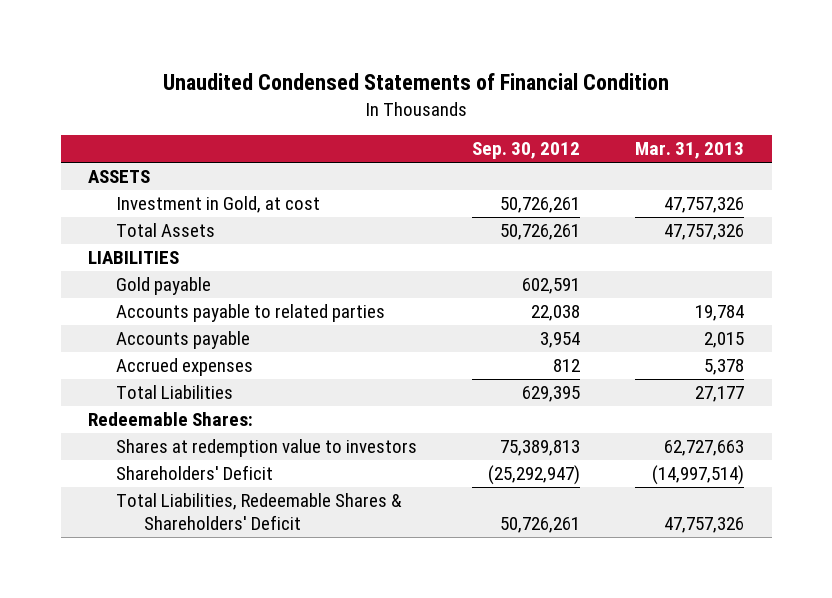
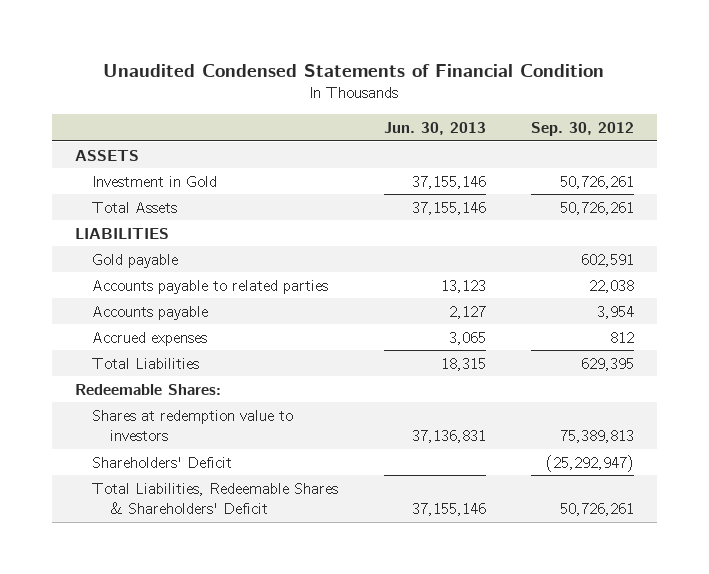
[635,142,745,160] Mar. 31, 2013 -> none
none -> [383,122,486,136] Jun. 30, 2013
[116,196,321,214] Investment in Gold, at cost -> [92,175,218,187] Investment in Gold

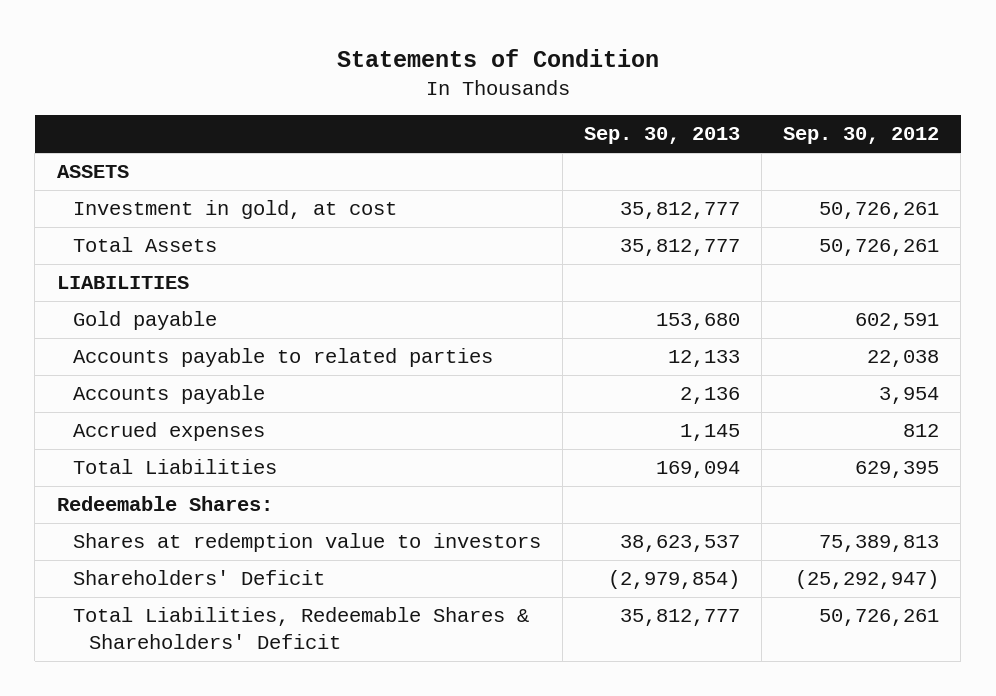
[103,63,605,77] Unaudited Condensed Statements of Financial Condition -> [336,48,659,67] Statements of Condition
[383,122,486,136] Jun. 30, 2013 -> none
none -> [584,127,741,145] Sep. 30, 2013
[92,175,218,187] Investment in Gold -> [72,200,397,220] Investment in gold, at cost

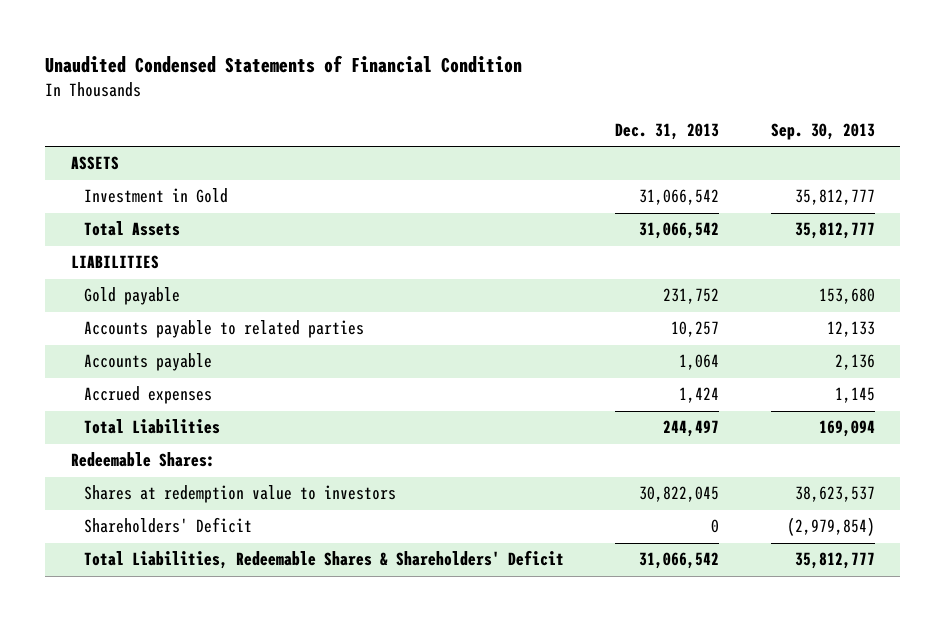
[336,48,659,67] Statements of Condition -> [45,55,523,74] Unaudited Condensed Statements of Financial Condition
[783,127,940,145] Sep. 30, 2012 -> none
none -> [615,123,720,141] Dec. 31, 2013
[72,200,397,220] Investment in gold, at cost -> [84,188,229,204] Investment in Gold

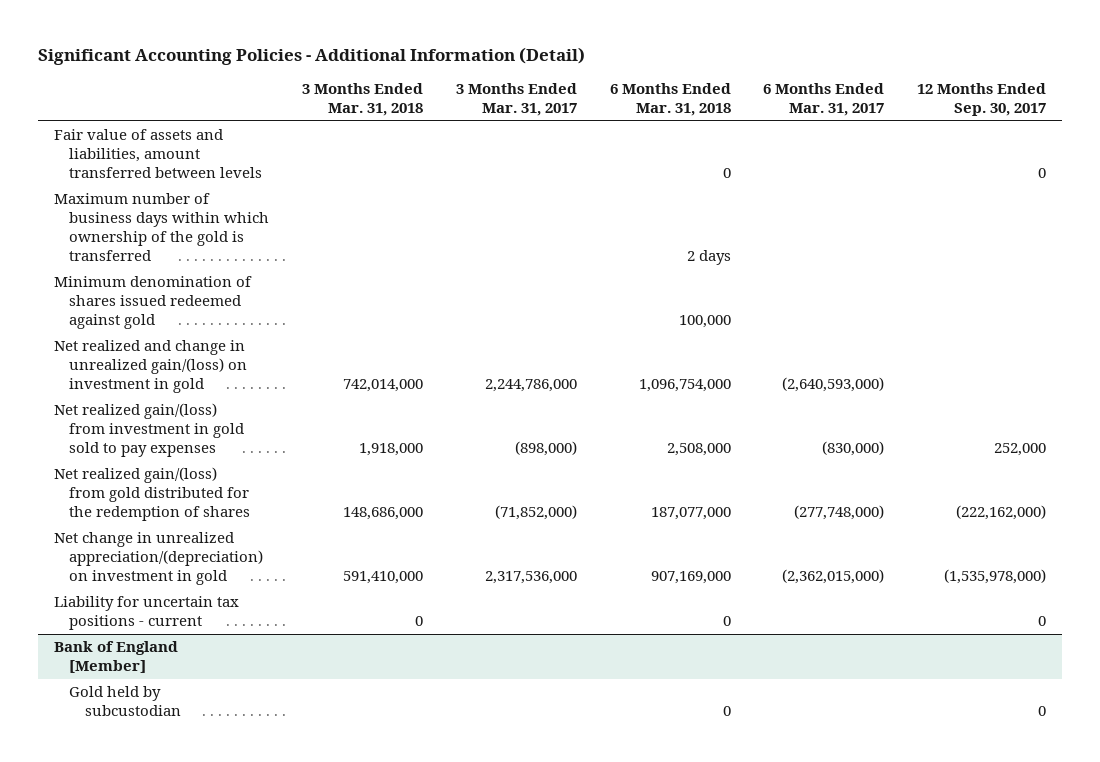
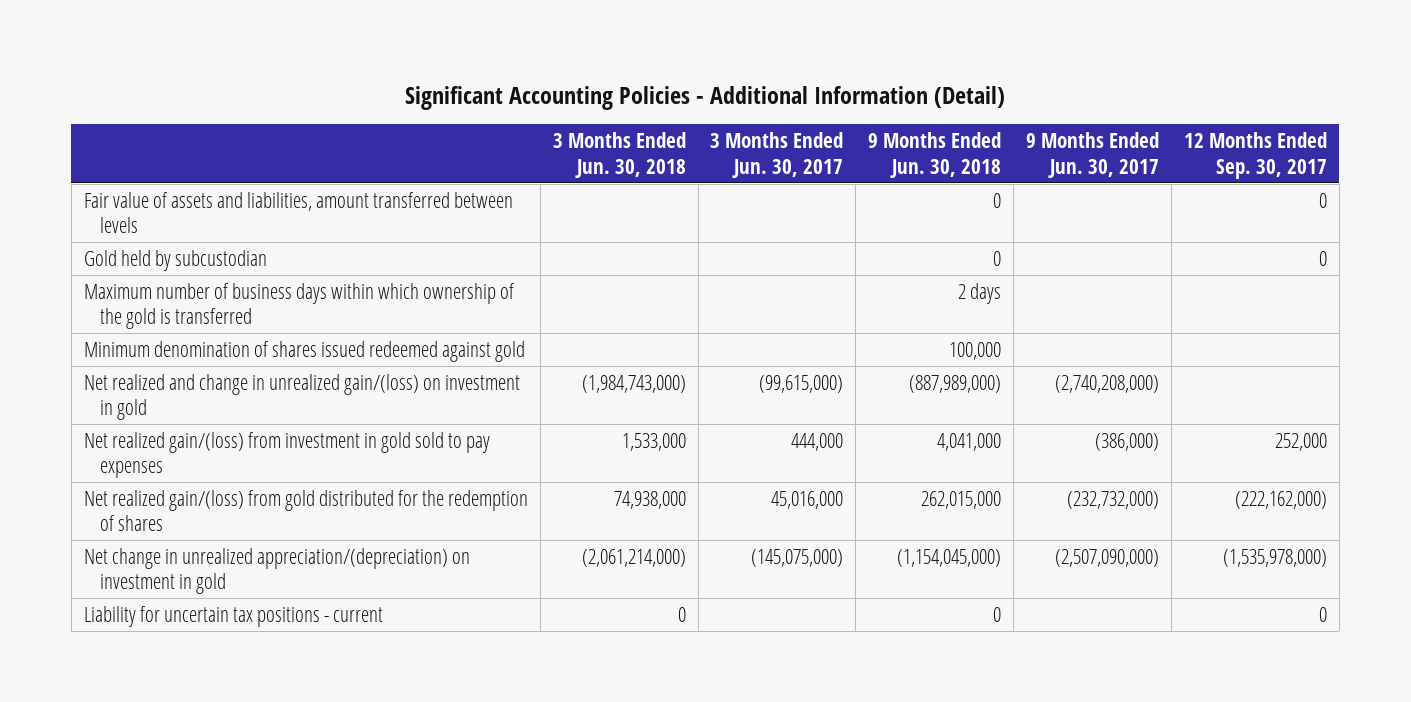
[302,83,424,117] 3 Months Ended Mar. 31, 2018 -> none
[455,83,577,117] 3 Months Ended Mar. 31, 2017 -> none
[609,83,731,117] 6 Months Ended Mar. 31, 2018 -> none
[763,83,885,117] 6 Months Ended Mar. 31, 2017 -> none
none -> [552,132,686,178] 3 Months Ended Jun. 30, 2018
none -> [710,132,844,178] 3 Months Ended Jun. 30, 2017
none -> [868,132,1002,178] 9 Months Ended Jun. 30, 2018
none -> [1026,132,1160,178] 9 Months Ended Jun. 30, 2017
none -> [83,249,267,271] Gold held by subcustodian
[54,641,179,674] Bank of England [Member] -> none
[69,686,181,717] Gold held by subcustodian -> none

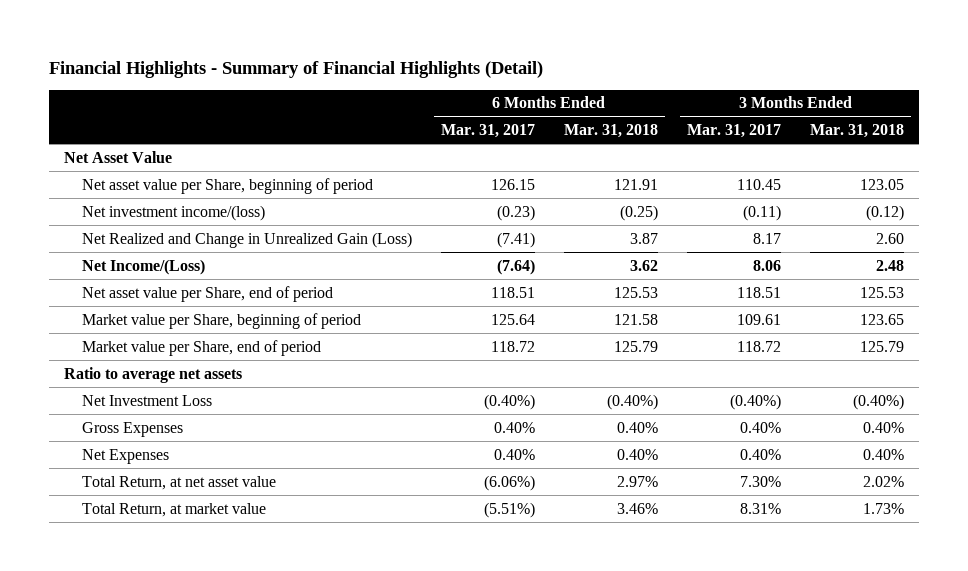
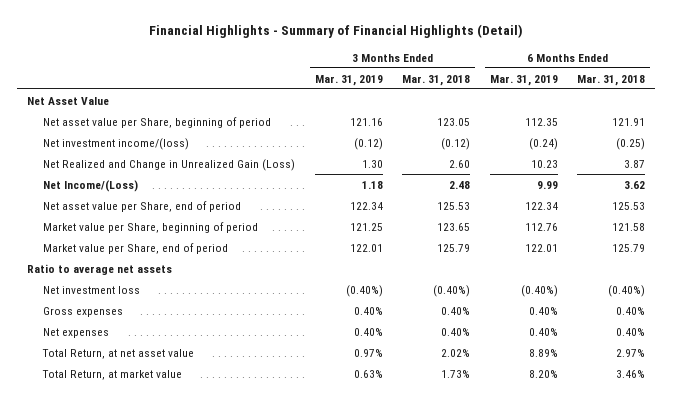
[440,124,535,139] Mar. 31, 2017 -> none
[687,124,782,139] Mar. 31, 2017 -> none
none -> [314,74,383,86] Mar. 31, 2019
none -> [489,74,558,86] Mar. 31, 2019
[81,394,212,406] Net Investment Loss -> [43,285,141,294] Net investment loss
[81,421,183,437] Gross Expenses -> [43,306,124,317] Gross expenses
[81,448,169,464] Net Expenses -> [43,327,110,338] Net expenses

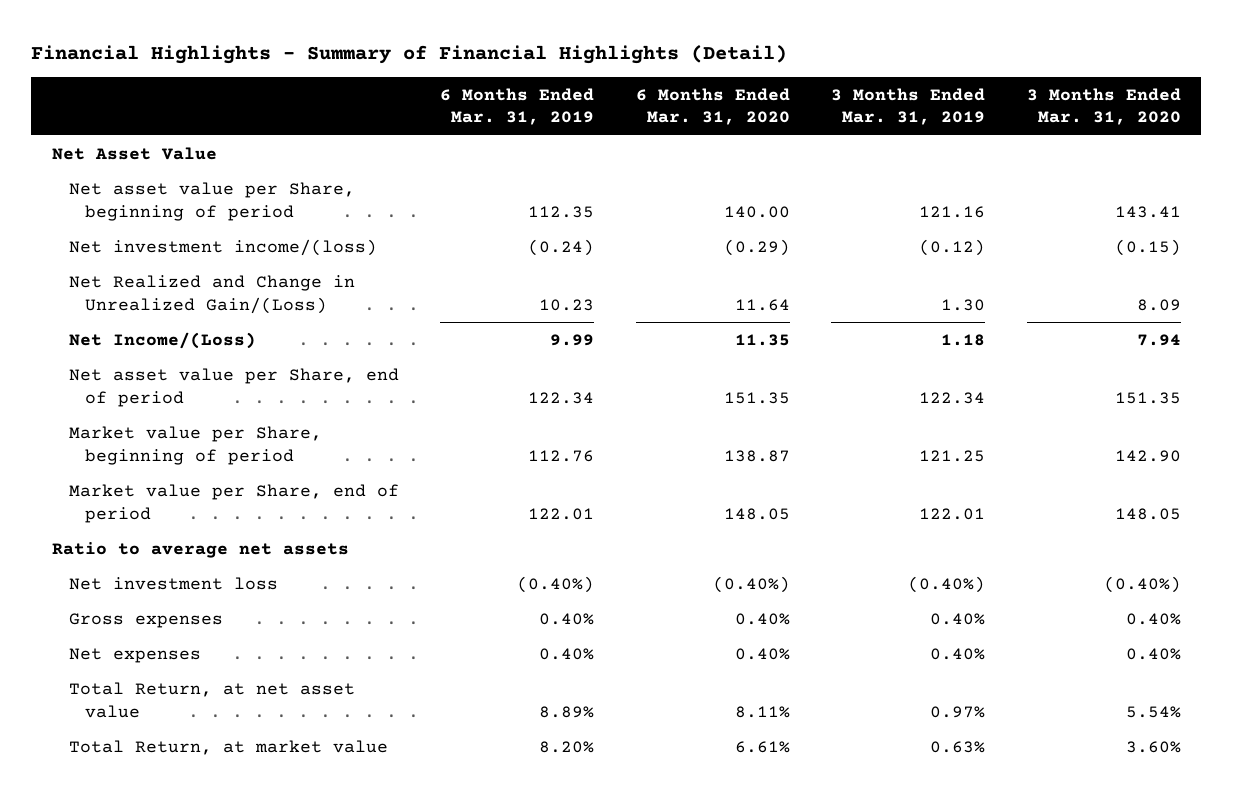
[402,74,471,86] Mar. 31, 2018 -> none
[577,74,646,86] Mar. 31, 2018 -> none
none -> [635,87,790,126] 6 Months Ended Mar. 31, 2020
none -> [1026,87,1181,126] 3 Months Ended Mar. 31, 2020
[43,158,296,171] Net Realized and Change in Unrealized Gain (Loss) -> [68,274,355,314] Net Realized and Change in Unrealized Gain/(Loss)

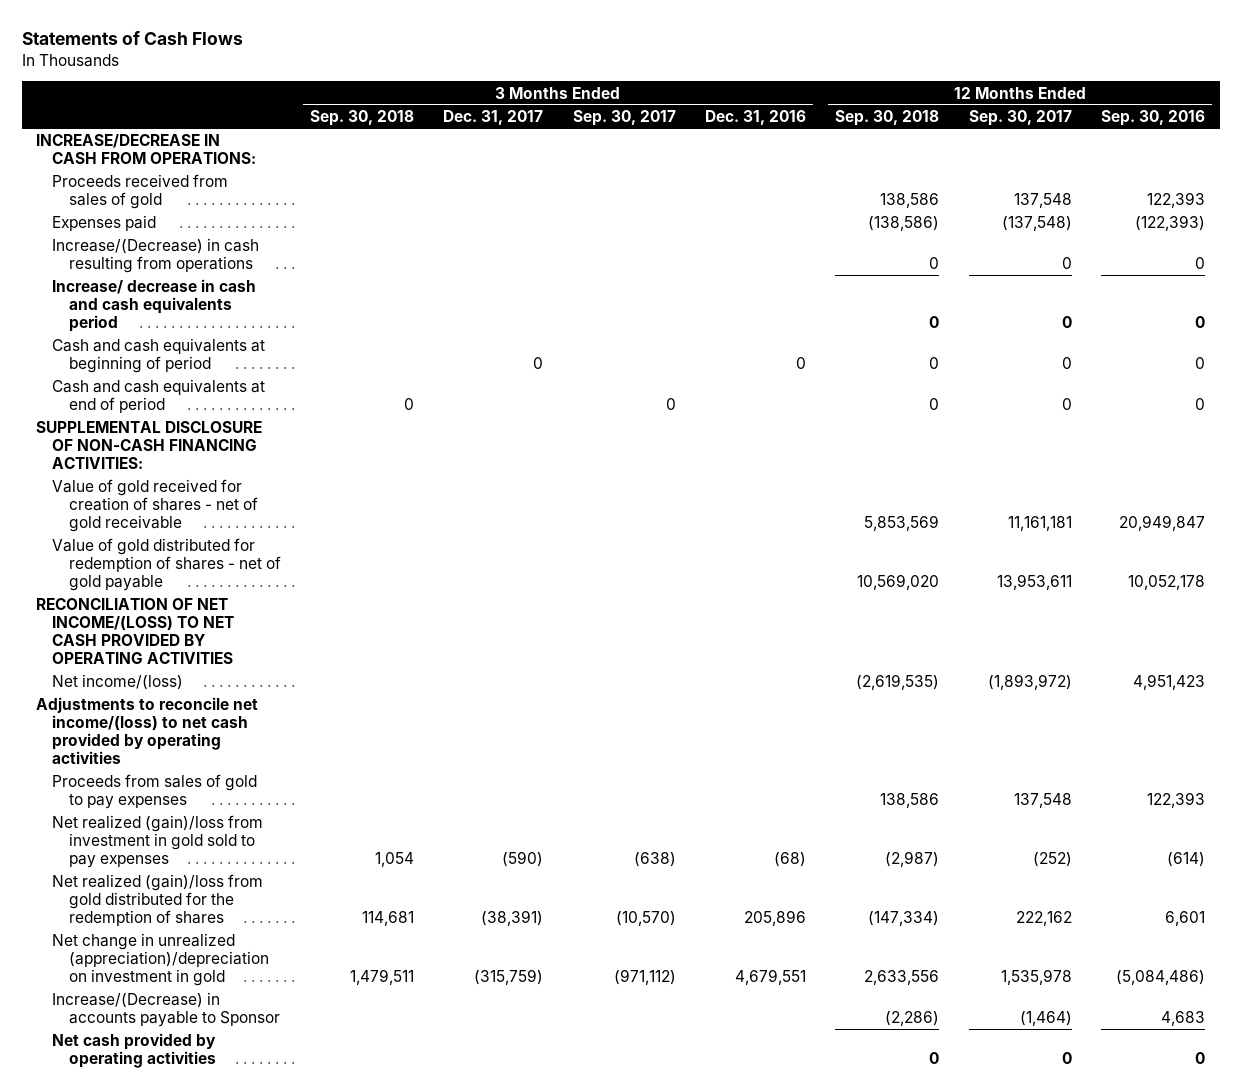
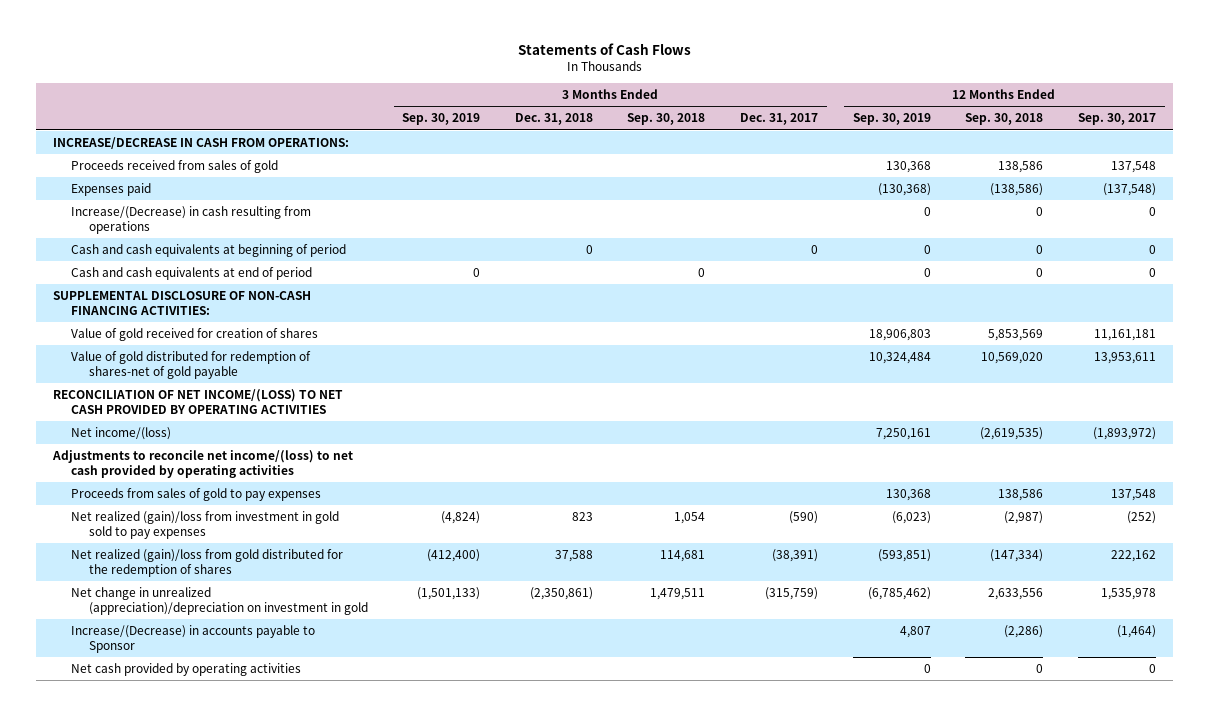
[572,110,676,127] Sep. 30, 2017 -> none
[705,110,807,126] Dec. 31, 2016 -> none
[1101,110,1206,127] Sep. 30, 2016 -> none
none -> [402,113,481,126] Sep. 30, 2019
none -> [514,113,593,126] Dec. 31, 2018
none -> [852,113,931,126] Sep. 30, 2019
[52,279,257,332] Increase/ decrease in cash and cash equivalents period -> none
[52,479,258,532] Value of gold received for creation of shares - net of gold receivable -> [71,328,319,342] Value of gold received for creation of shares
[52,538,281,591] Value of gold distributed for redemption of shares - net of gold payable -> [71,351,312,379] Value of gold distributed for redemption of shares-net of gold payable

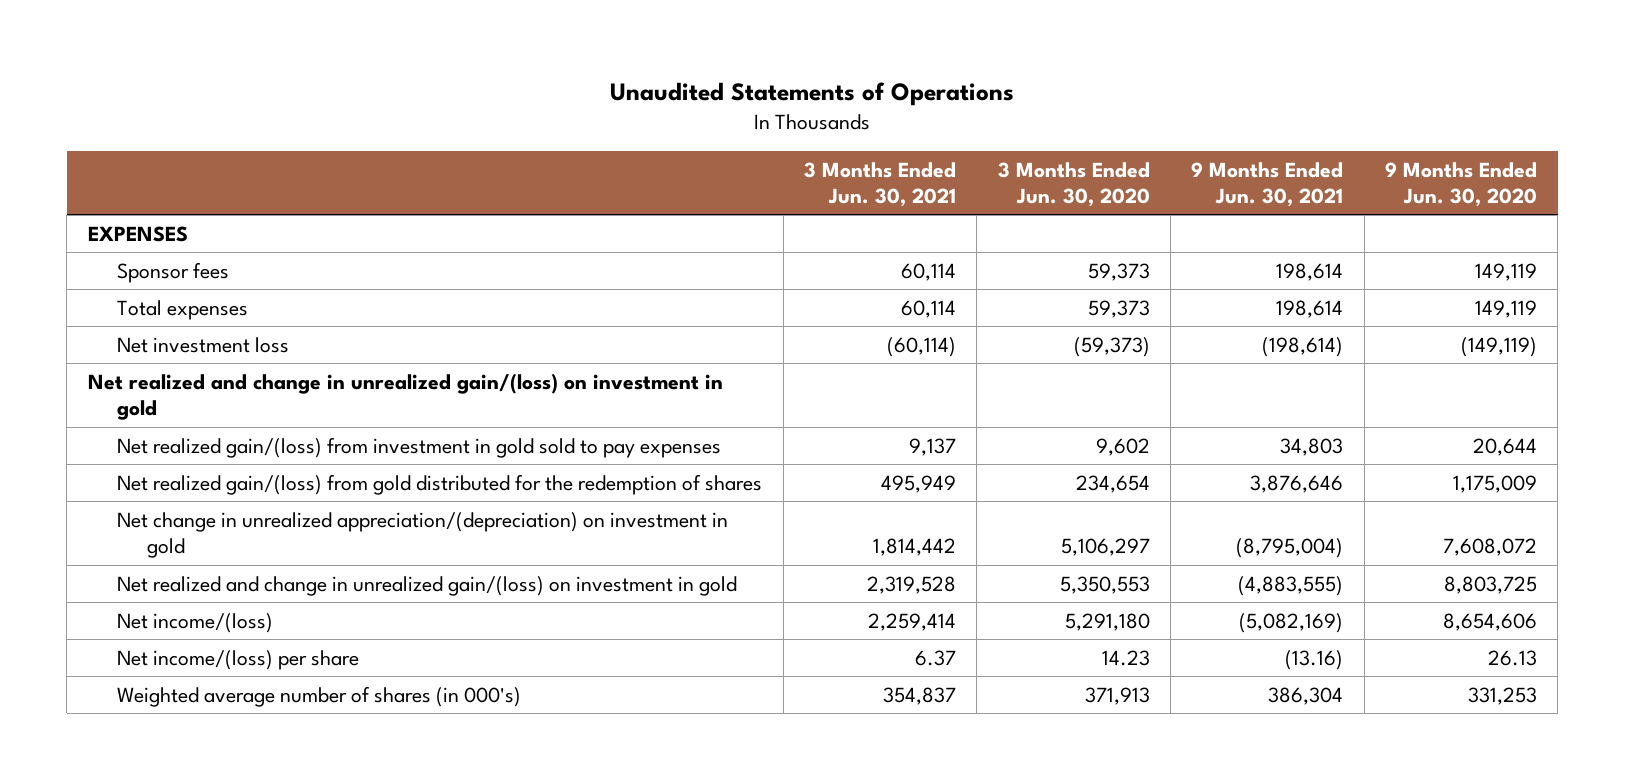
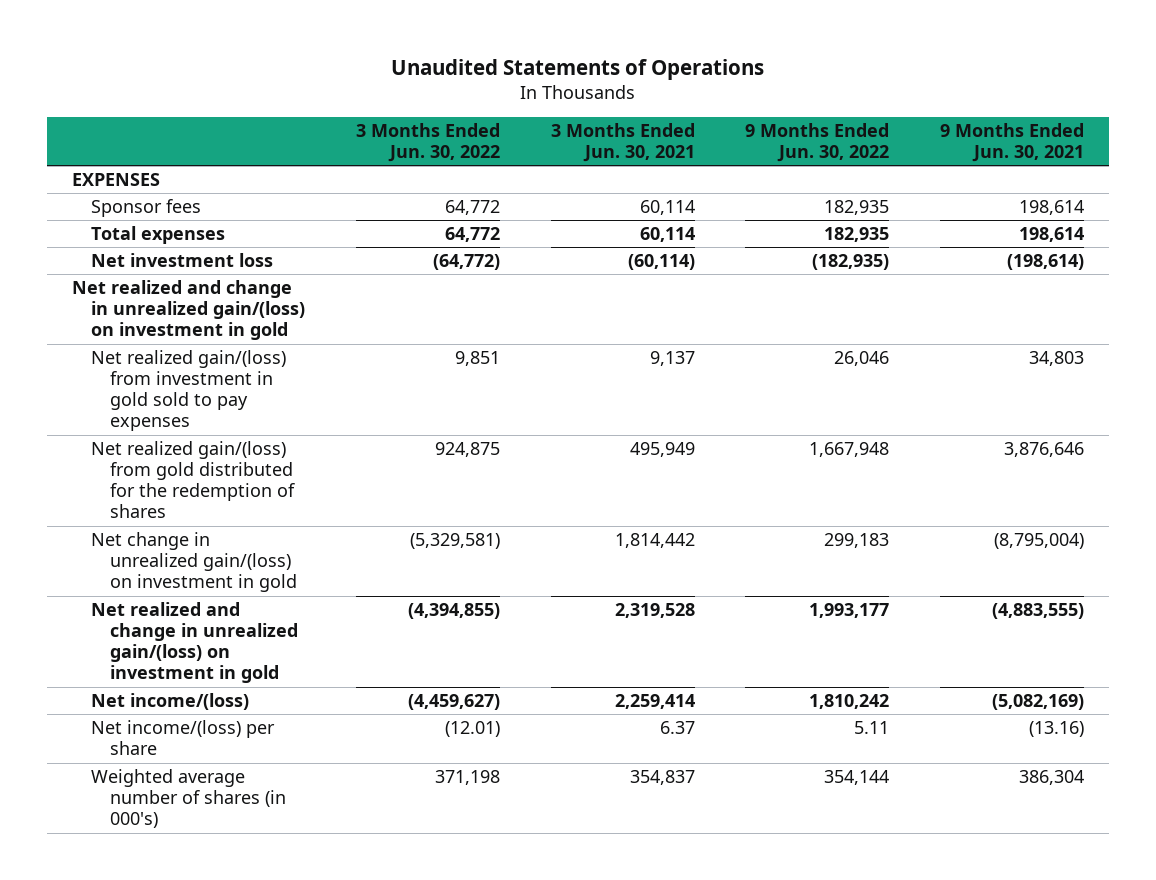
[997,161,1150,207] 3 Months Ended Jun. 30, 2020 -> none
[1385,161,1538,207] 9 Months Ended Jun. 30, 2020 -> none
none -> [355,123,500,163] 3 Months Ended Jun. 30, 2022
none -> [745,123,890,163] 9 Months Ended Jun. 30, 2022
[117,511,729,559] Net change in unrealized appreciation/(depreciation) on investment in gold -> [91,532,297,593] Net change in unrealized gain/(loss) on investment in gold

